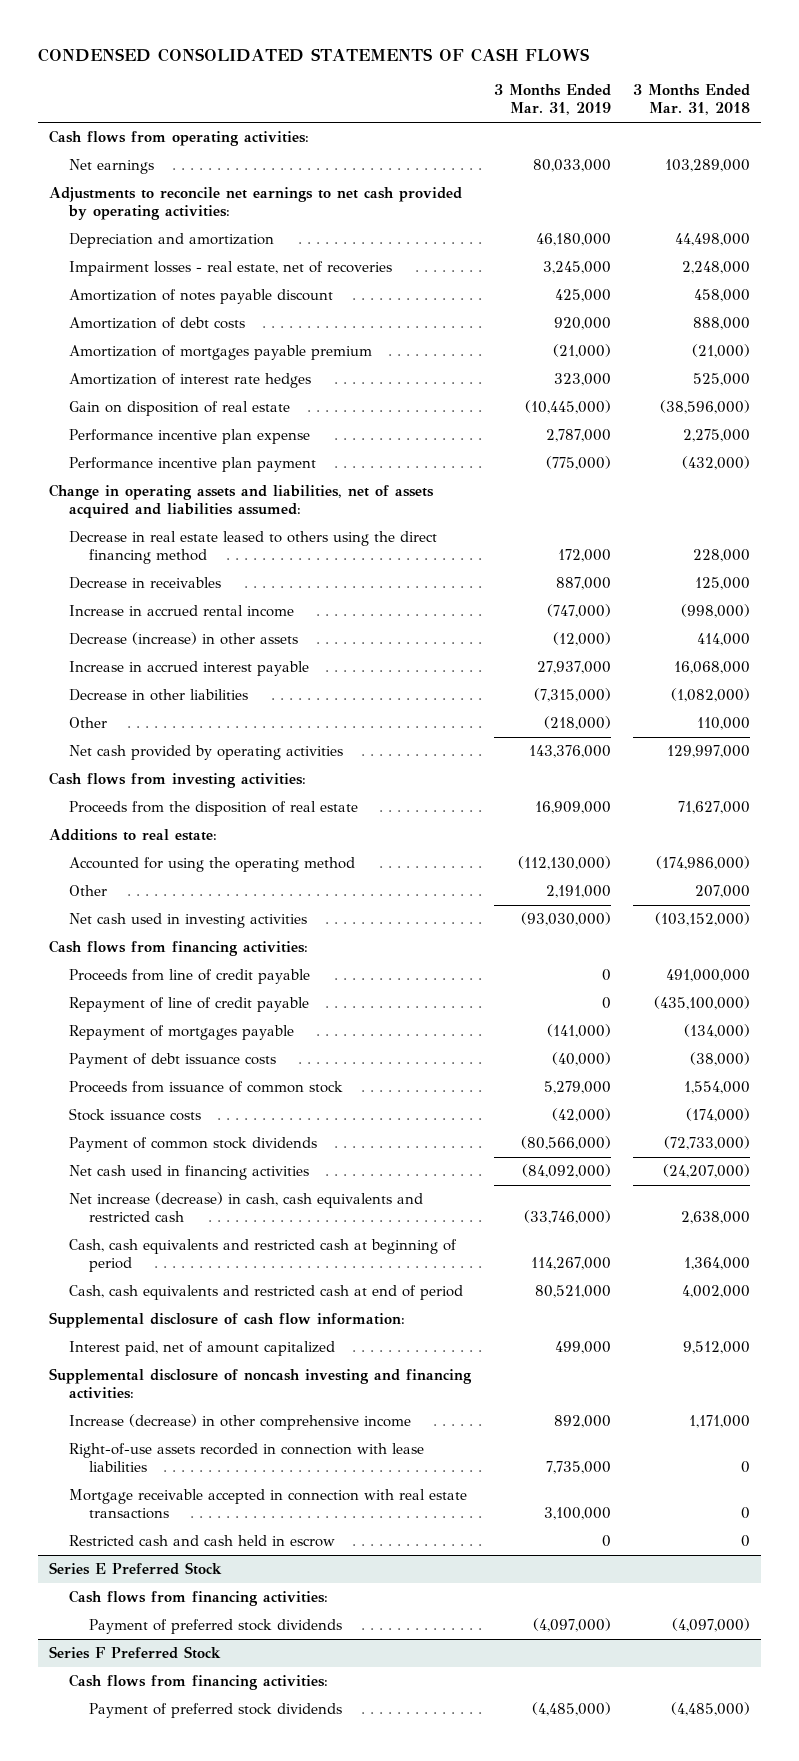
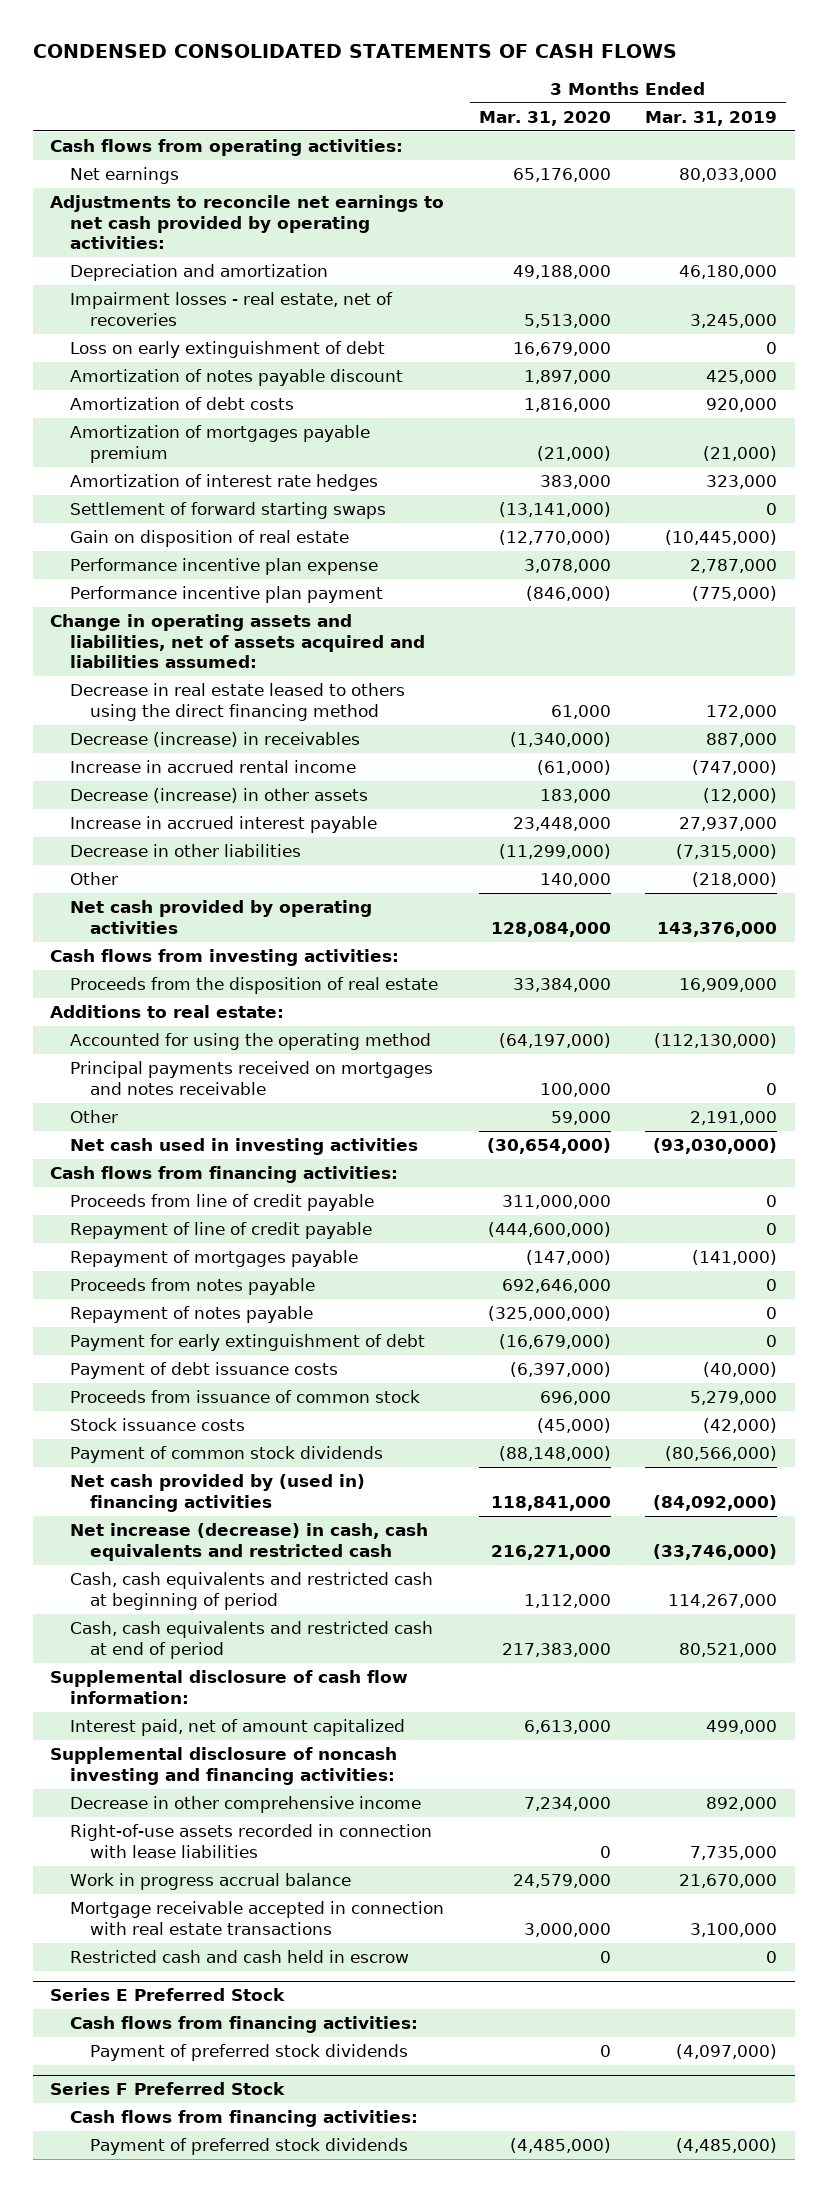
[633,84,751,116] 3 Months Ended Mar. 31, 2018 -> none
none -> [478,110,611,126] Mar. 31, 2020
none -> [70,340,386,358] Loss on early extinguishment of debt
none -> [70,501,387,519] Settlement of forward starting swaps
[68,577,221,590] Decrease in receivables -> [70,731,361,747] Decrease (increase) in receivables
none -> [70,1060,434,1095] Principal payments received on mortgages and notes receivable
none -> [70,1277,316,1295] Proceeds from notes payable
none -> [70,1305,314,1323] Repayment of notes payable
none -> [70,1333,426,1351] Payment for early extinguishment of debt
[68,1165,309,1181] Net cash used in financing activities -> [70,1473,366,1512] Net cash provided by (used in) financing activities
[68,1414,411,1431] Increase (decrease) in other comprehensive income -> [70,1795,422,1813] Decrease in other comprehensive income
none -> [70,1872,352,1890] Work in progress accrual balance

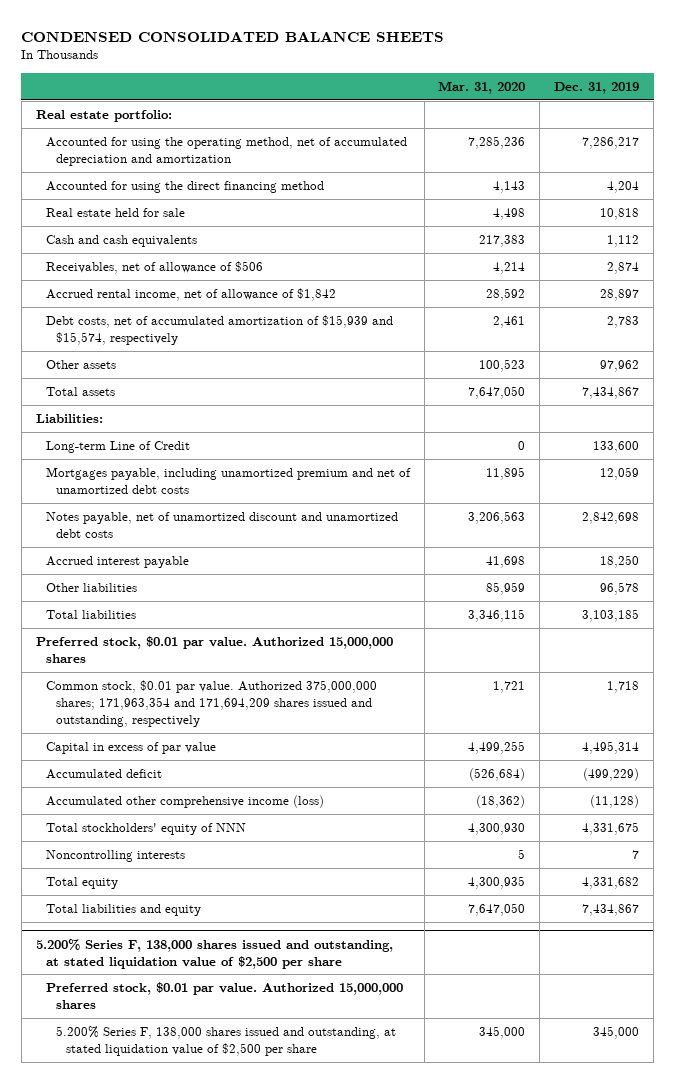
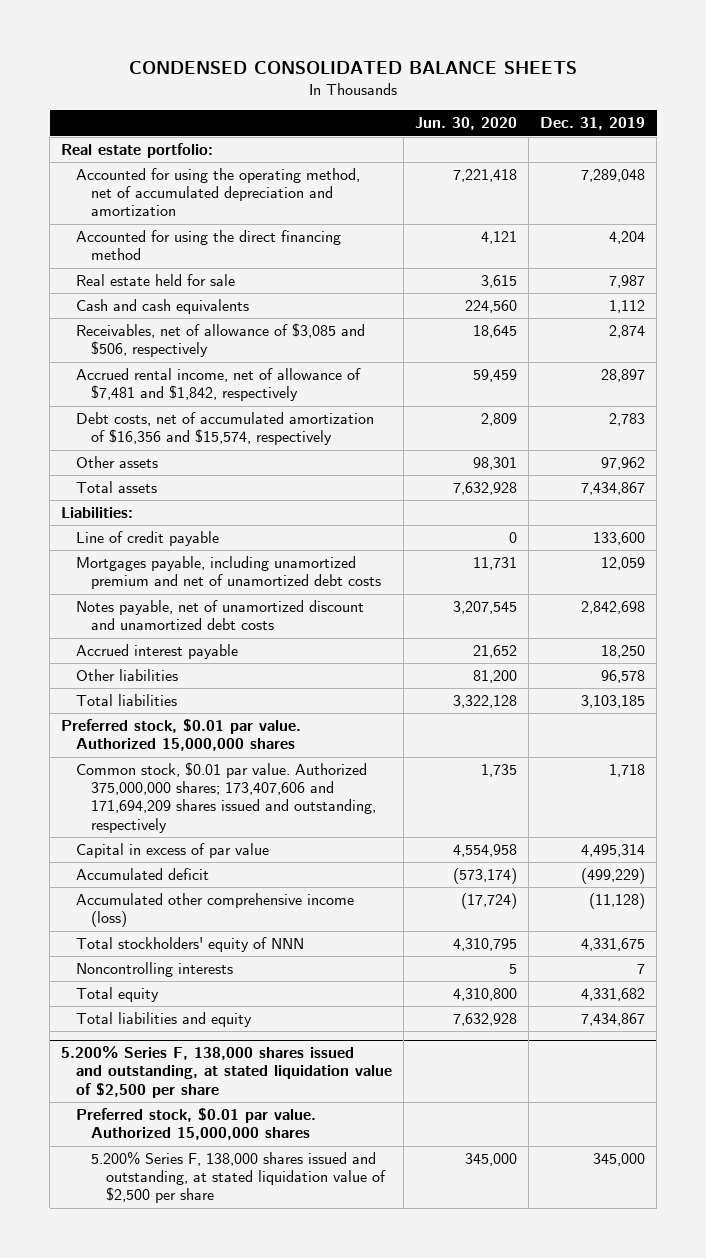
[438,80,526,94] Mar. 31, 2020 -> none
none -> [414,117,517,131] Jun. 30, 2020
[582,137,640,150] 7,286,217 -> [581,169,646,183] 7,289,048
[600,208,640,221] 10,818 -> [609,275,646,289] 7,987
[45,261,263,275] Receivables, net of allowance of $506 -> [75,323,365,358] Receivables, net of allowance of $3,085 and $506, respectively
[45,288,336,302] Accrued rental income, net of allowance of $1,842 -> [75,368,361,402] Accrued rental income, net of allowance of $7,481 and $1,842, respectively
[45,315,393,346] Debt costs, net of accumulated amortization of $15,939 and $15,574, respectively -> [75,412,374,446] Debt costs, net of accumulated amortization of $16,356 and $15,574, respectively
[45,441,190,454] Long-term Line of Credit -> [75,531,219,547] Line of credit payable
[45,680,377,728] Common stock, $0.01 par value. Authorized 375,000,000 shares; 171,963,354 and 171,694,209 shares issued and outstanding, respectively -> [75,762,376,833] Common stock, $0.01 par value. Authorized 375,000,000 shares; 173,407,606 and 171,694,209 shares issued and outstanding, respectively

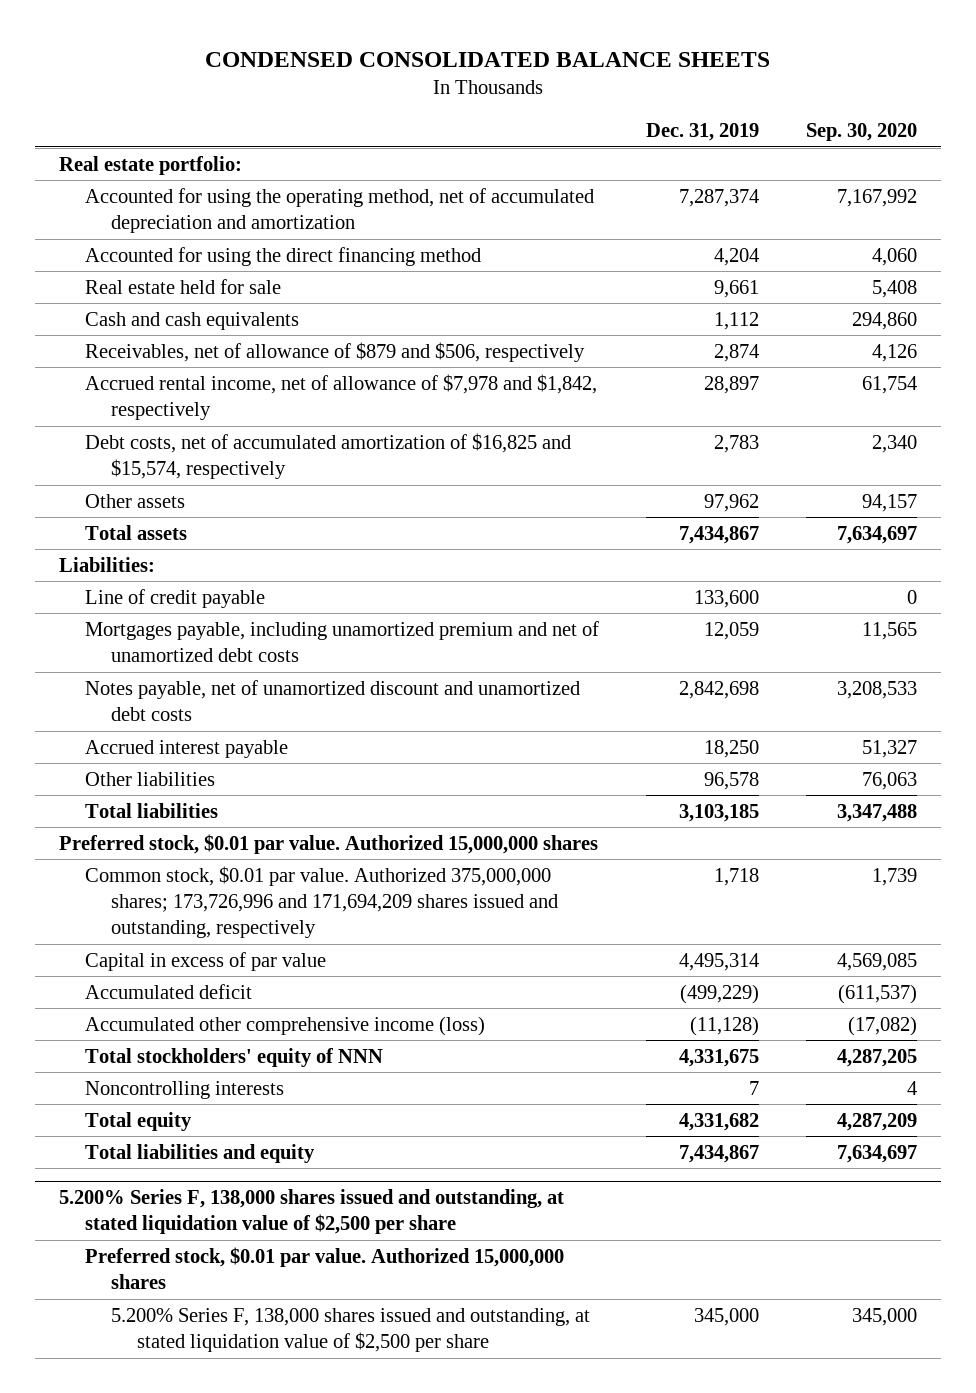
[414,117,517,131] Jun. 30, 2020 -> none
none -> [805,123,917,142] Sep. 30, 2020
[581,169,646,183] 7,289,048 -> [678,188,759,207] 7,287,374
[609,275,646,289] 7,987 -> [713,279,759,298] 9,661
[75,323,365,358] Receivables, net of allowance of $3,085 and $506, respectively -> [84,341,585,362] Receivables, net of allowance of $879 and $506, respectively
[75,368,361,402] Accrued rental income, net of allowance of $7,481 and $1,842, respectively -> [84,373,597,421] Accrued rental income, net of allowance of $7,978 and $1,842, respectively
[75,412,374,446] Debt costs, net of accumulated amortization of $16,356 and $15,574, respectively -> [84,432,571,480] Debt costs, net of accumulated amortization of $16,825 and $15,574, respectively
[75,762,376,833] Common stock, $0.01 par value. Authorized 375,000,000 shares; 173,407,606 and 171,694,209 shares issued and outstanding, respectively -> [84,865,558,939] Common stock, $0.01 par value. Authorized 375,000,000 shares; 173,726,996 and 171,694,209 shares issued and outstanding, respectively

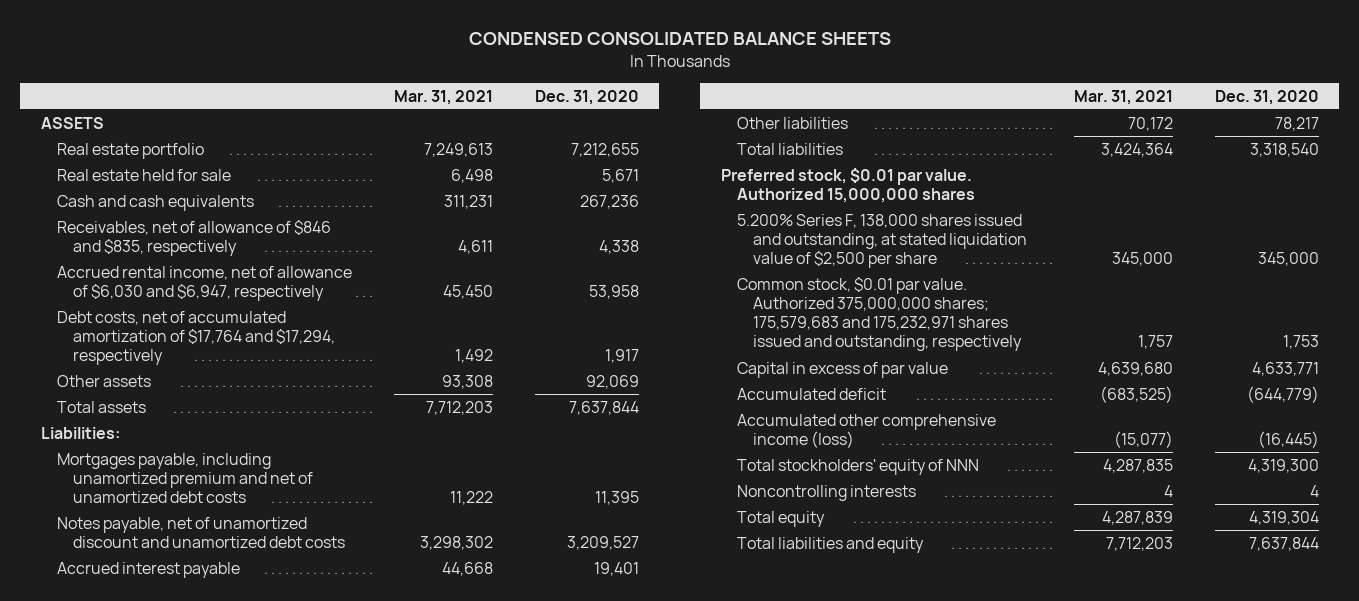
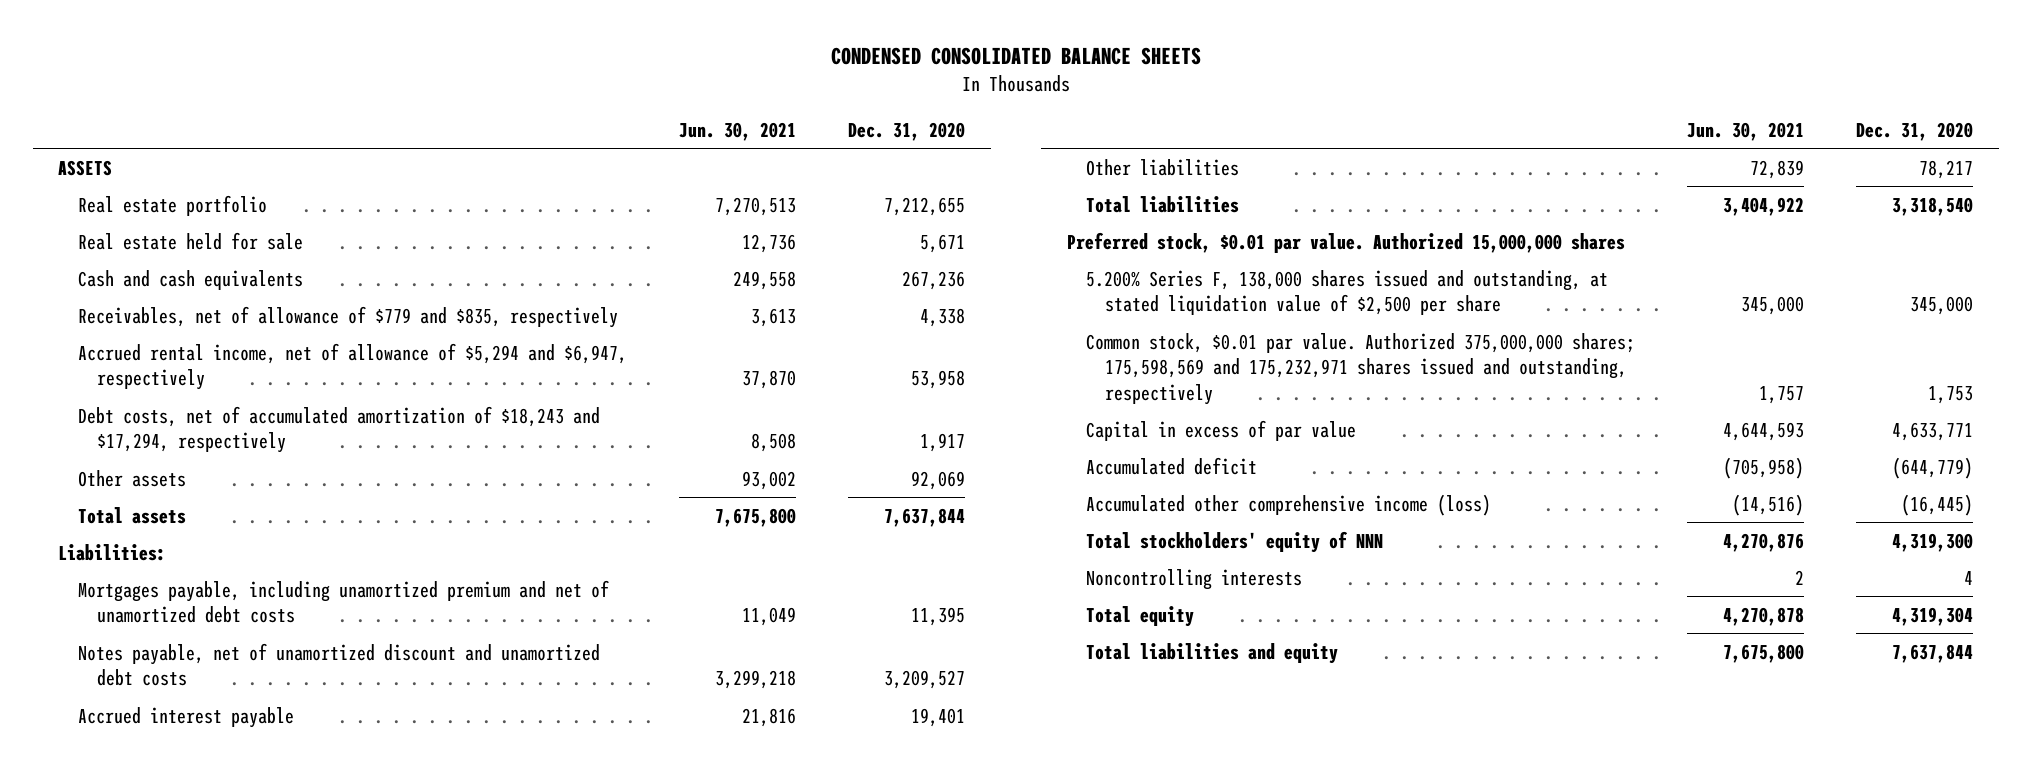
[393,89,493,105] Mar. 31, 2021 -> none
none -> [678,121,796,141] Jun. 30, 2021
[56,219,331,257] Receivables, net of allowance of $846 and $835, respectively -> [77,305,618,328] Receivables, net of allowance of $779 and $835, respectively
[56,265,352,302] Accrued rental income, net of allowance of $6,030 and $6,947, respectively -> [77,342,627,391] Accrued rental income, net of allowance of $5,294 and $6,947, respectively
[56,310,335,366] Debt costs, net of accumulated amortization of $17,764 and $17,294, respectively -> [77,405,600,454] Debt costs, net of accumulated amortization of $18,243 and $17,294, respectively
[736,276,1022,352] Common stock, $0.01 par value. Authorized 375,000,000 shares; 175,579,683 and 175,232,971 shares issued and outstanding, respectively -> [1085,332,1635,405] Common stock, $0.01 par value. Authorized 375,000,000 shares; 175,598,569 and 175,232,971 shares issued and outstanding, respectively

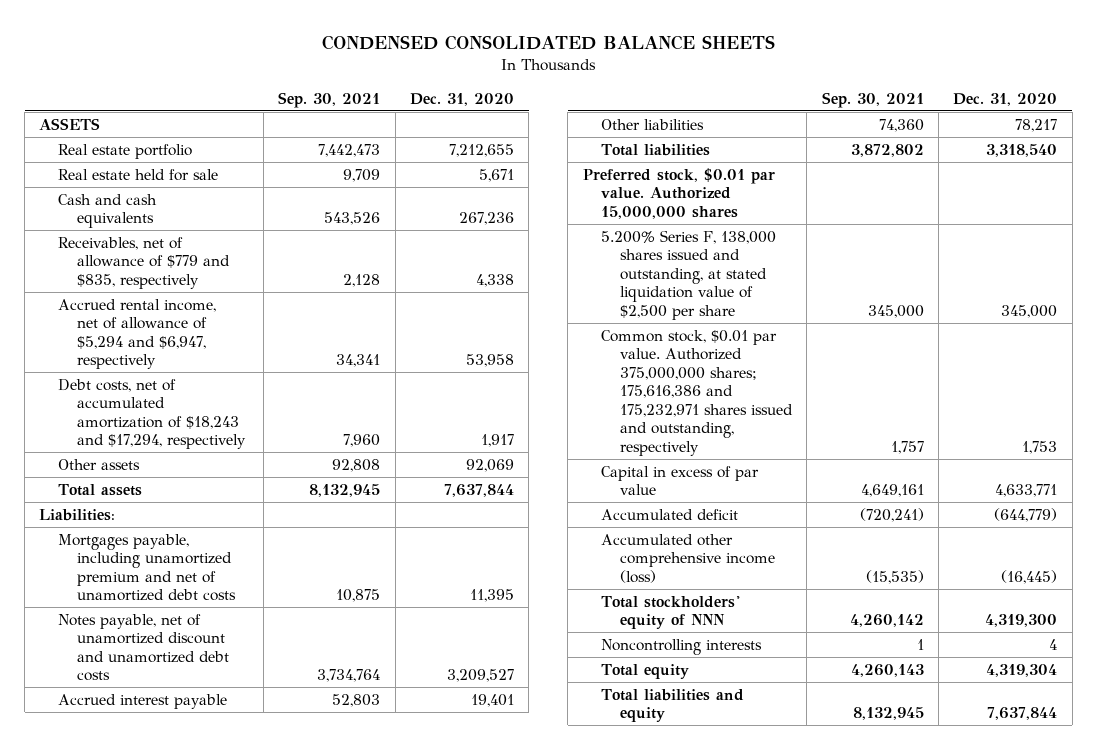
[678,121,796,141] Jun. 30, 2021 -> none
none -> [278,91,381,108] Sep. 30, 2021
[1085,332,1635,405] Common stock, $0.01 par value. Authorized 375,000,000 shares; 175,598,569 and 175,232,971 shares issued and outstanding, respectively -> [601,329,793,456] Common stock, $0.01 par value. Authorized 375,000,000 shares; 175,616,386 and 175,232,971 shares issued and outstanding, respectively

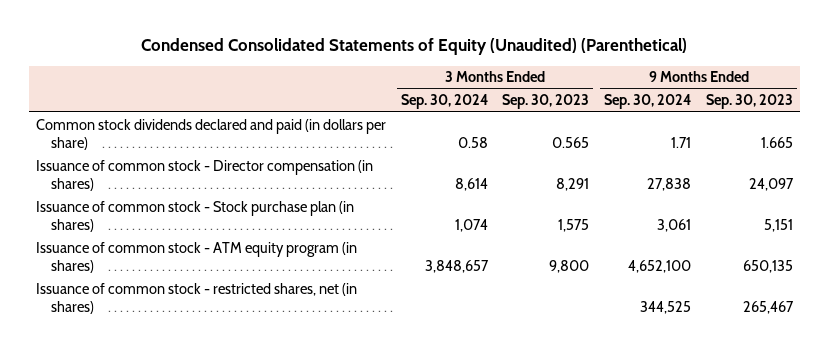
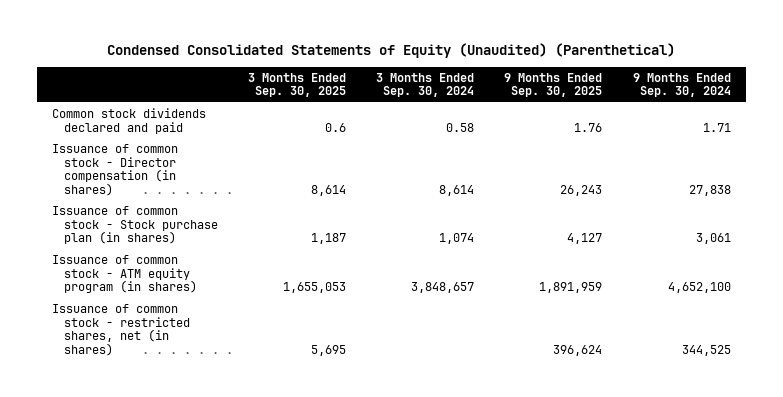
[502,94,590,110] Sep. 30, 2023 -> none
[705,94,793,110] Sep. 30, 2023 -> none
none -> [247,72,346,98] 3 Months Ended Sep. 30, 2025
none -> [504,72,603,98] 9 Months Ended Sep. 30, 2025
[35,118,386,150] Common stock dividends declared and paid (in dollars per share) -> [51,107,206,134] Common stock dividends declared and paid

